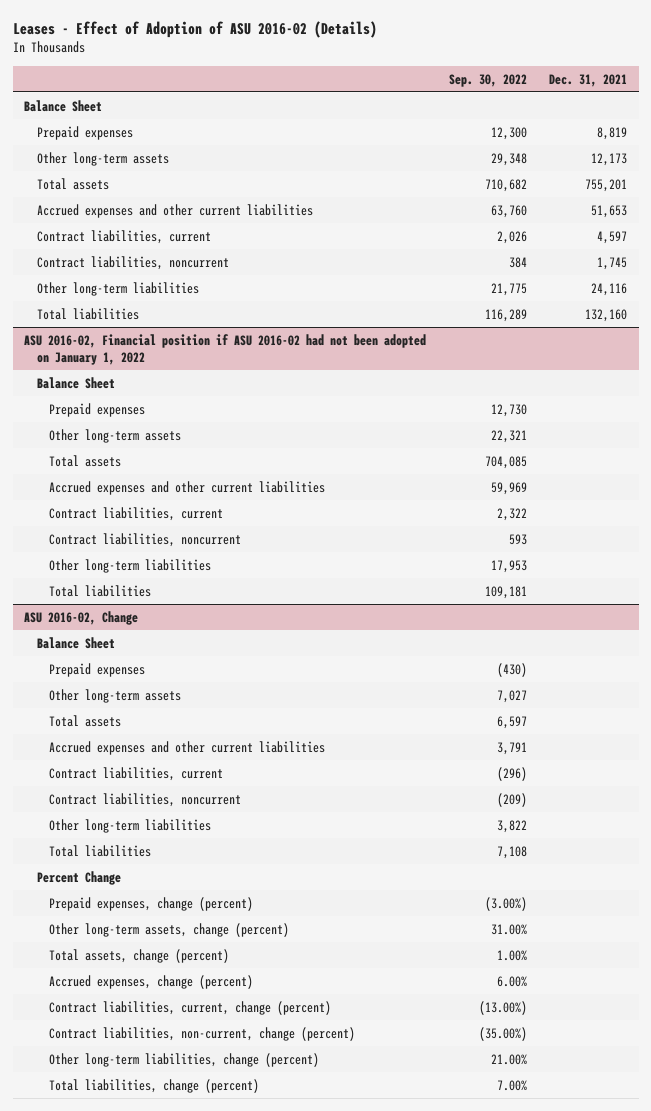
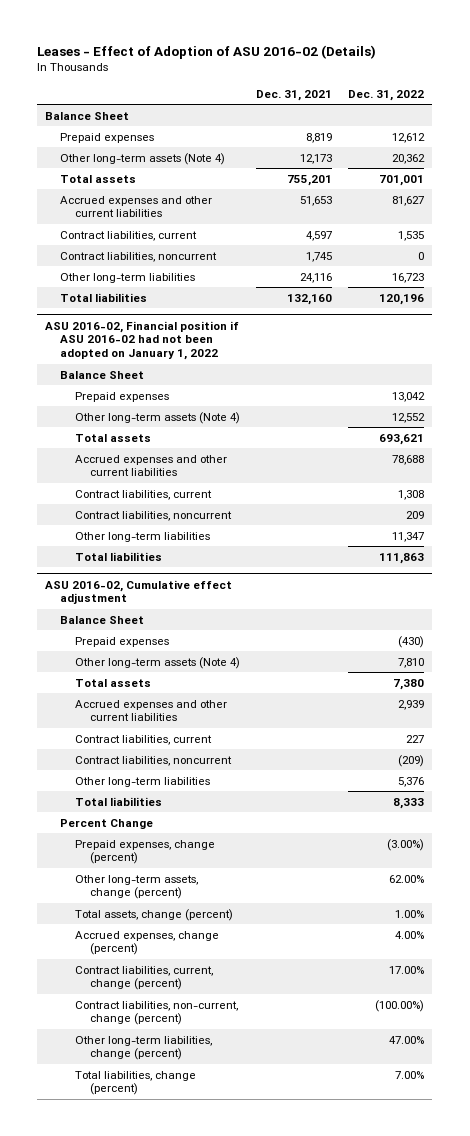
[448,73,527,87] Sep. 30, 2022 -> none
none -> [348,89,425,101] Dec. 31, 2022
[36,151,169,166] Other long-term assets -> [60,152,226,165] Other long-term assets (Note 4)
[49,428,182,443] Other long-term assets -> [75,411,241,424] Other long-term assets (Note 4)
[23,610,138,625] ASU 2016-02, Change -> none
[36,636,115,649] Balance Sheet -> none
[49,662,146,677] Prepaid expenses -> none
[49,688,182,703] Other long-term assets -> none
[49,714,122,727] Total assets -> none
[49,740,326,755] Accrued expenses and other current liabilities -> none
[49,766,224,781] Contract liabilities, current -> none
[49,792,242,807] Contract liabilities, noncurrent -> none
[49,818,212,833] Other long-term liabilities -> none
[49,844,152,857] Total liabilities -> none
[36,870,121,885] Percent Change -> none
[49,896,254,911] Prepaid expenses, change (percent) -> none
[49,922,290,937] Other long-term assets, change (percent) -> none
[49,948,230,963] Total assets, change (percent) -> none
[49,974,254,989] Accrued expenses, change (percent) -> none
[49,1000,332,1015] Contract liabilities, current, change (percent) -> none
[49,1026,356,1041] Contract liabilities, non-current, change (percent) -> none
[49,1052,320,1067] Other long-term liabilities, change (percent) -> none
[49,1078,260,1093] Total liabilities, change (percent) -> none
none -> [45,579,233,605] ASU 2016-02, Cumulative effect adjustment
none -> [60,615,145,624] Balance Sheet
none -> [75,636,170,647] Prepaid expenses
none -> [75,656,241,669] Other long-term assets (Note 4)
none -> [75,678,152,687] Total assets
none -> [75,699,228,722] Accrued expenses and other current liabilities
none -> [75,734,213,745] Contract liabilities, current
none -> [75,755,233,766] Contract liabilities, noncurrent
none -> [75,776,211,787] Other long-term liabilities
none -> [75,796,163,806] Total liabilities
none -> [60,818,154,829] Percent Change
none -> [75,839,216,865] Prepaid expenses, change (percent)
none -> [75,874,199,900] Other long-term assets, change (percent)
none -> [75,908,234,921] Total assets, change (percent)
none -> [75,930,220,956] Accrued expenses, change (percent)
none -> [75,965,214,991] Contract liabilities, current, change (percent)
none -> [75,1000,239,1026] Contract liabilities, non-current, change (percent)
none -> [75,1035,213,1061] Other long-term liabilities, change (percent)
none -> [75,1070,197,1096] Total liabilities, change (percent)

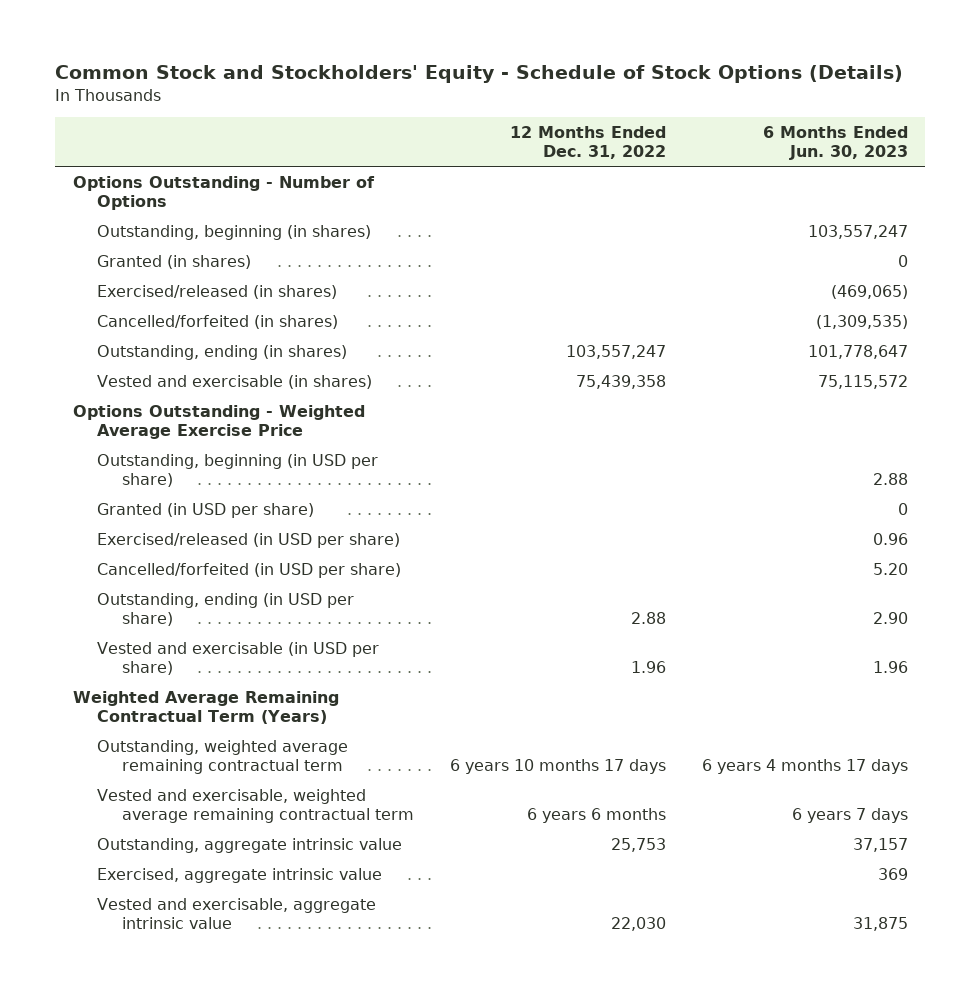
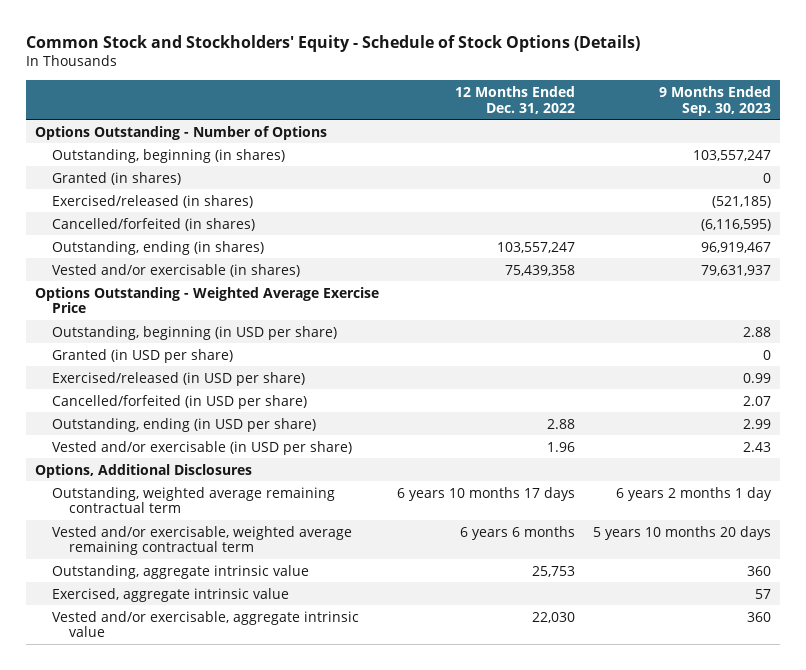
[762,126,908,161] 6 Months Ended Jun. 30, 2023 -> none
none -> [658,85,771,116] 9 Months Ended Sep. 30, 2023
[97,374,373,389] Vested and exercisable (in shares) -> [52,263,301,277] Vested and/or exercisable (in shares)
[97,641,380,676] Vested and exercisable (in USD per share) -> [52,440,353,455] Vested and/or exercisable (in USD per share)
[72,690,339,725] Weighted Average Remaining Contractual Term (Years) -> [35,463,253,478] Options, Additional Disclosures
[97,788,414,824] Vested and exercisable, weighted average remaining contractual term -> [52,525,353,556] Vested and/or exercisable, weighted average remaining contractual term
[97,897,377,930] Vested and exercisable, aggregate intrinsic value -> [52,610,360,638] Vested and/or exercisable, aggregate intrinsic value

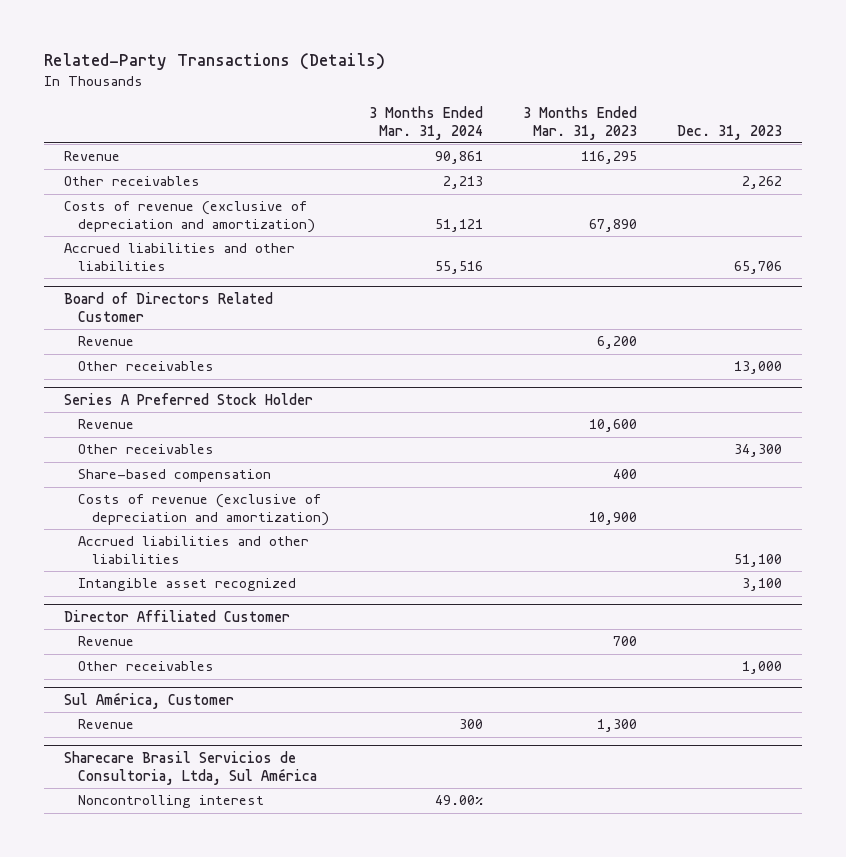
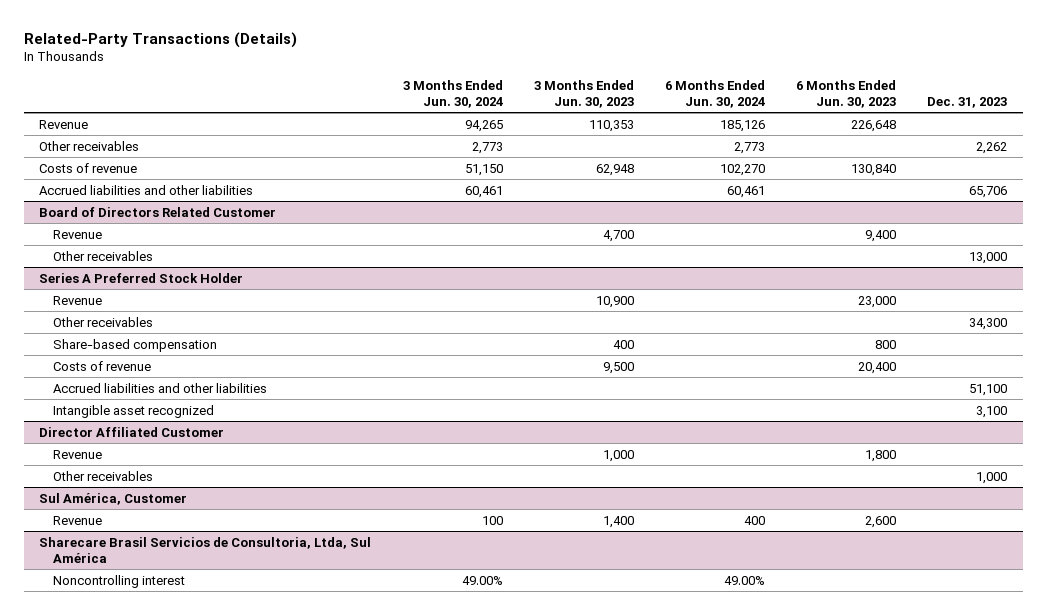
[369,106,484,140] 3 Months Ended Mar. 31, 2024 -> none
[523,106,638,140] 3 Months Ended Mar. 31, 2023 -> none
none -> [402,79,503,108] 3 Months Ended Jun. 30, 2024
none -> [533,79,634,108] 3 Months Ended Jun. 30, 2023
none -> [665,79,766,108] 6 Months Ended Jun. 30, 2024
none -> [796,79,897,108] 6 Months Ended Jun. 30, 2023
[63,201,315,233] Costs of revenue (exclusive of depreciation and amortization) -> [39,162,138,173] Costs of revenue
[77,494,330,526] Costs of revenue (exclusive of depreciation and amortization) -> [52,360,151,371] Costs of revenue

